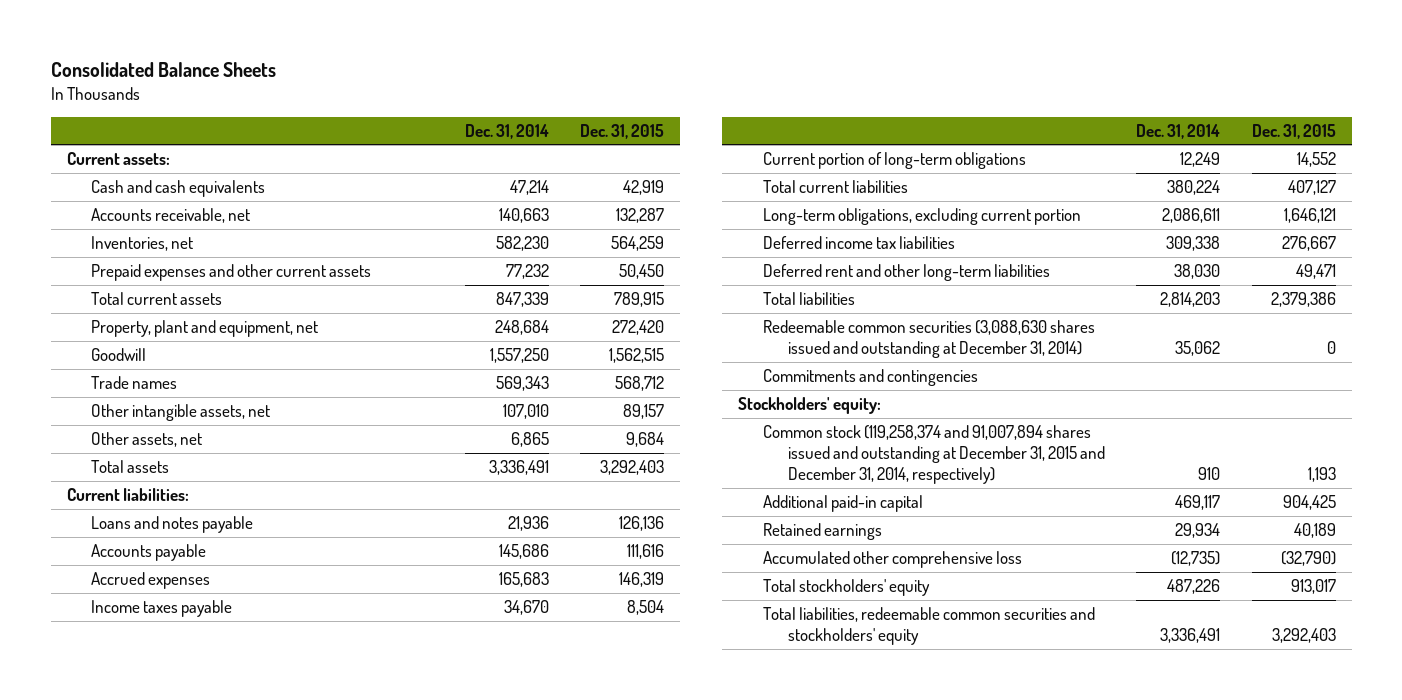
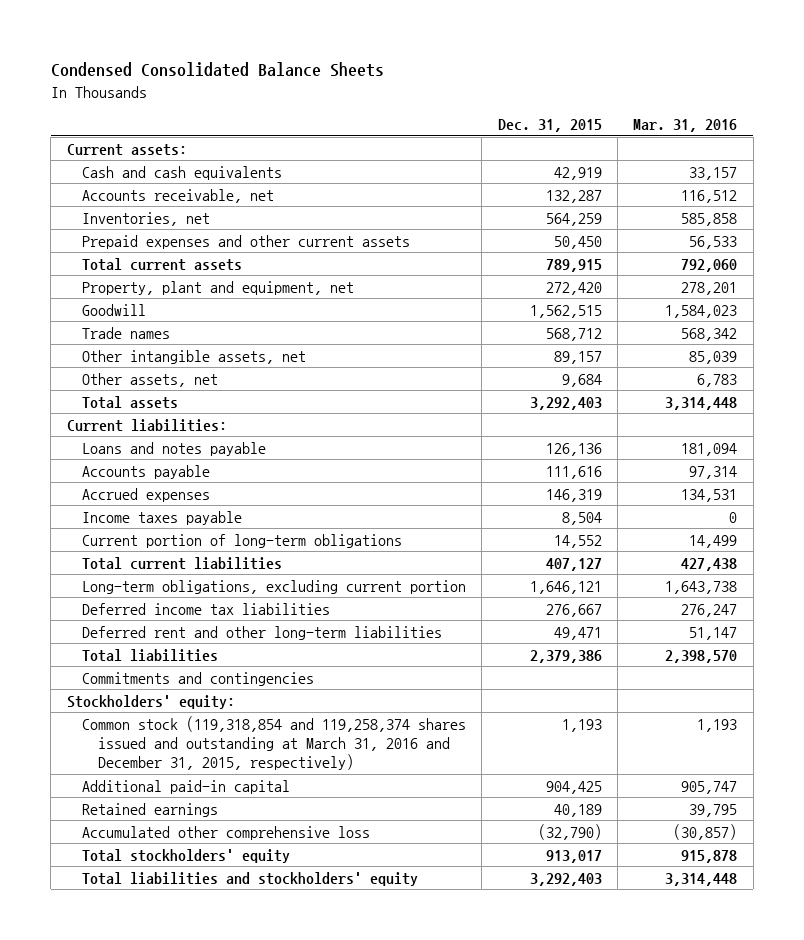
[50,61,276,77] Consolidated Balance Sheets -> [50,62,384,78] Condensed Consolidated Balance Sheets
[464,123,549,139] Dec. 31, 2014 -> none
none -> [633,119,738,133] Mar. 31, 2016
[762,320,1095,359] Redeemable common securities (3,088,630 shares issued and outstanding at December 31, 2014) -> none
[762,425,1105,485] Common stock (119,258,374 and 91,007,894 shares issued and outstanding at December 31, 2015 and December 31, 2014, respectively) -> [82,715,467,771] Common stock (119,318,854 and 119,258,374 shares issued and outstanding at March 31, 2016 and December 31, 2015, respectively)
[762,607,1095,646] Total liabilities, redeemable common securities and stockholders' equity -> [82,871,419,886] Total liabilities and stockholders' equity

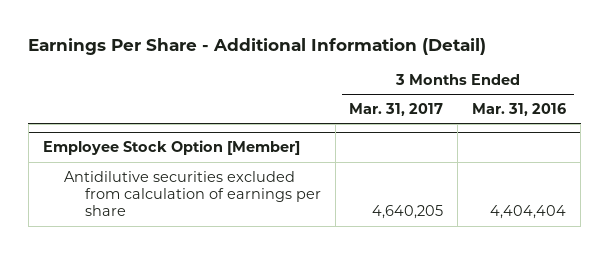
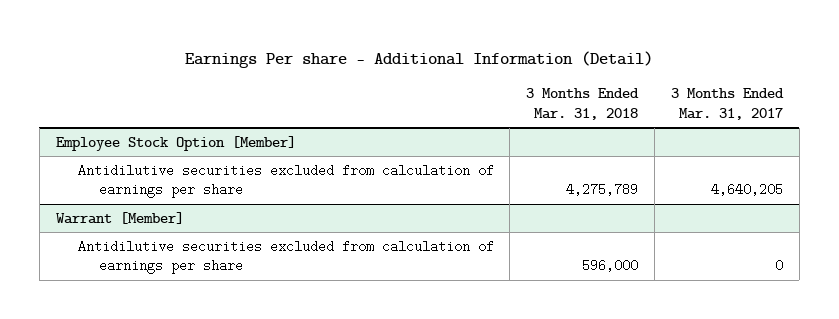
[28,37,487,55] Earnings Per Share - Additional Information (Detail) -> [185,50,654,68] Earnings Per share - Additional Information (Detail)
[472,102,567,116] Mar. 31, 2016 -> none
none -> [526,88,640,120] 3 Months Ended Mar. 31, 2018
none -> [55,211,184,224] Warrant [Member]
none -> [77,239,494,275] Antidilutive securities excluded from calculation of earnings per share

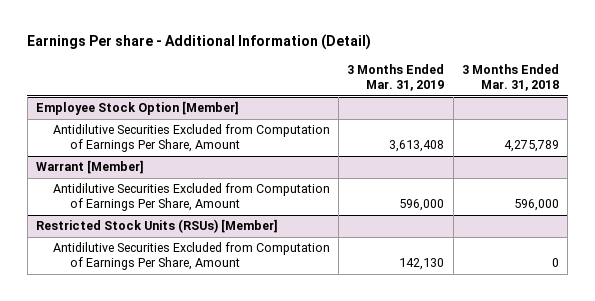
[671,88,785,120] 3 Months Ended Mar. 31, 2017 -> none
none -> [347,63,445,91] 3 Months Ended Mar. 31, 2019
[77,163,494,199] Antidilutive securities excluded from calculation of earnings per share -> [52,124,330,153] Antidilutive Securities Excluded from Computation of Earnings Per Share, Amount
[77,239,494,275] Antidilutive securities excluded from calculation of earnings per share -> [52,183,330,212] Antidilutive Securities Excluded from Computation of Earnings Per Share, Amount
none -> [35,219,278,234] Restricted Stock Units (RSUs) [Member]
none -> [52,242,330,271] Antidilutive Securities Excluded from Computation of Earnings Per Share, Amount

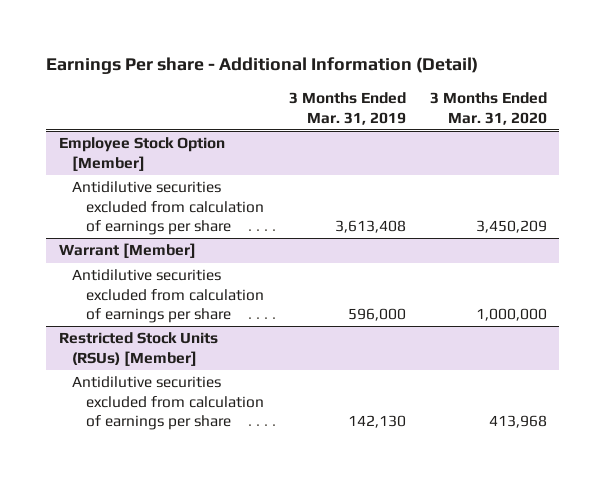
[462,63,560,91] 3 Months Ended Mar. 31, 2018 -> none
none -> [430,92,548,125] 3 Months Ended Mar. 31, 2020
[52,124,330,153] Antidilutive Securities Excluded from Computation of Earnings Per Share, Amount -> [72,181,265,235] Antidilutive securities excluded from calculation of earnings per share
[52,183,330,212] Antidilutive Securities Excluded from Computation of Earnings Per Share, Amount -> [72,269,265,323] Antidilutive securities excluded from calculation of earnings per share
[52,242,330,271] Antidilutive Securities Excluded from Computation of Earnings Per Share, Amount -> [72,376,265,430] Antidilutive securities excluded from calculation of earnings per share

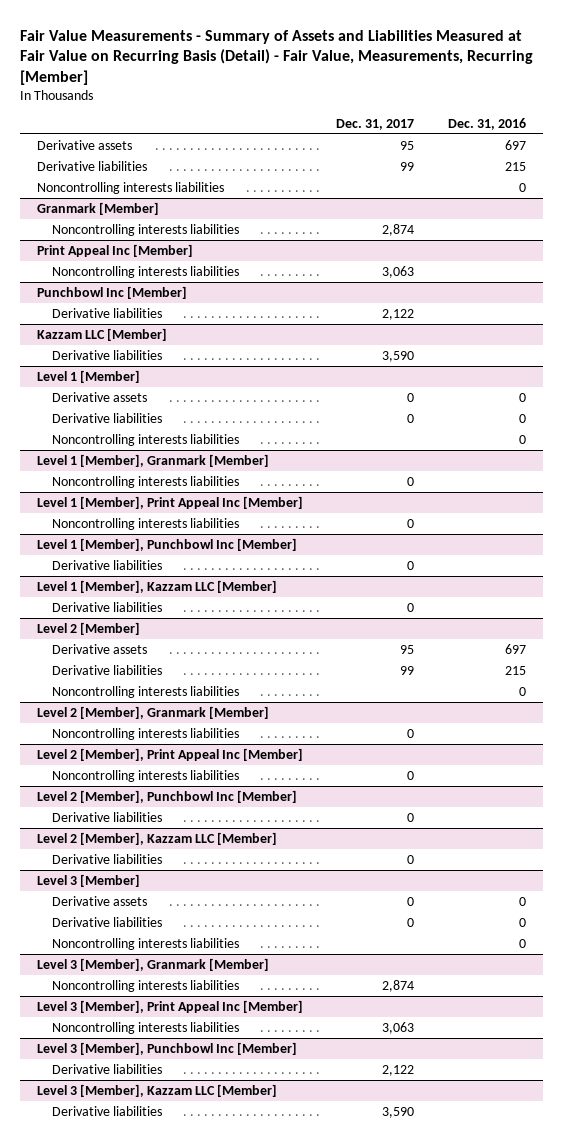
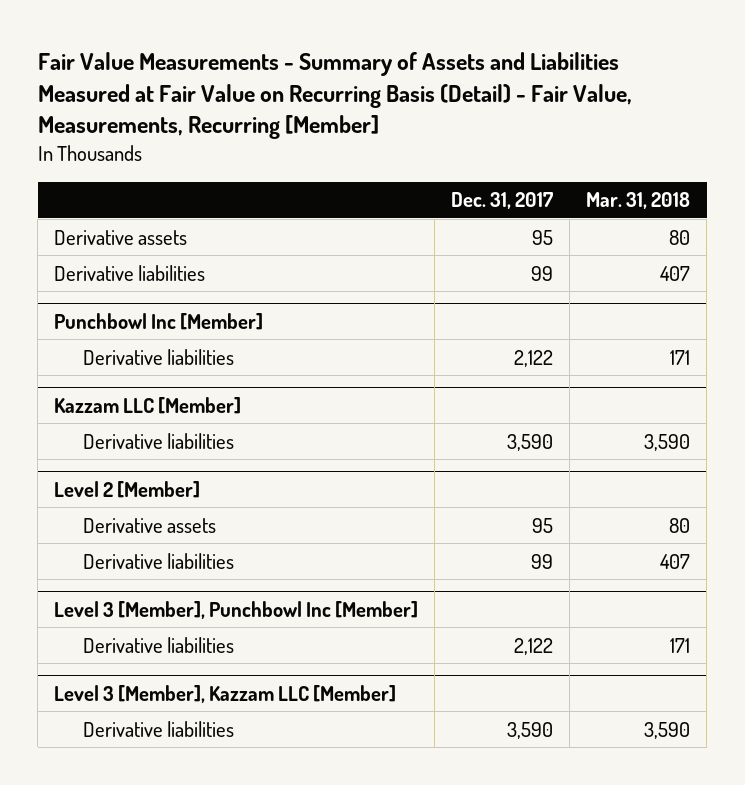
[447,117,526,130] Dec. 31, 2016 -> none
none -> [586,192,691,210] Mar. 31, 2018
[36,181,224,194] Noncontrolling interests liabilities -> none
[36,201,159,215] Granmark [Member] -> none
[51,223,239,236] Noncontrolling interests liabilities -> none
[36,243,193,257] Print Appeal Inc [Member] -> none
[51,265,239,278] Noncontrolling interests liabilities -> none
[36,369,140,383] Level 1 [Member] -> none
[51,391,147,402] Derivative assets -> none
[51,412,162,423] Derivative liabilities -> none
[51,433,239,446] Noncontrolling interests liabilities -> none
[36,453,269,467] Level 1 [Member], Granmark [Member] -> none
[51,475,239,488] Noncontrolling interests liabilities -> none
[36,495,303,509] Level 1 [Member], Print Appeal Inc [Member] -> none
[51,517,239,530] Noncontrolling interests liabilities -> none
[36,537,297,551] Level 1 [Member], Punchbowl Inc [Member] -> none
[51,559,162,570] Derivative liabilities -> none
[36,579,277,593] Level 1 [Member], Kazzam LLC [Member] -> none
[51,601,162,612] Derivative liabilities -> none
[51,685,239,698] Noncontrolling interests liabilities -> none
[36,705,269,719] Level 2 [Member], Granmark [Member] -> none
[51,727,239,740] Noncontrolling interests liabilities -> none
[36,747,303,761] Level 2 [Member], Print Appeal Inc [Member] -> none
[51,769,239,782] Noncontrolling interests liabilities -> none
[36,789,297,803] Level 2 [Member], Punchbowl Inc [Member] -> none
[51,811,162,822] Derivative liabilities -> none
[36,831,277,845] Level 2 [Member], Kazzam LLC [Member] -> none
[51,853,162,864] Derivative liabilities -> none
[36,873,140,887] Level 3 [Member] -> none
[51,895,147,906] Derivative assets -> none
[51,916,162,927] Derivative liabilities -> none
[51,937,239,950] Noncontrolling interests liabilities -> none
[36,957,269,971] Level 3 [Member], Granmark [Member] -> none
[51,979,239,992] Noncontrolling interests liabilities -> none
[36,999,303,1013] Level 3 [Member], Print Appeal Inc [Member] -> none
[51,1021,239,1034] Noncontrolling interests liabilities -> none

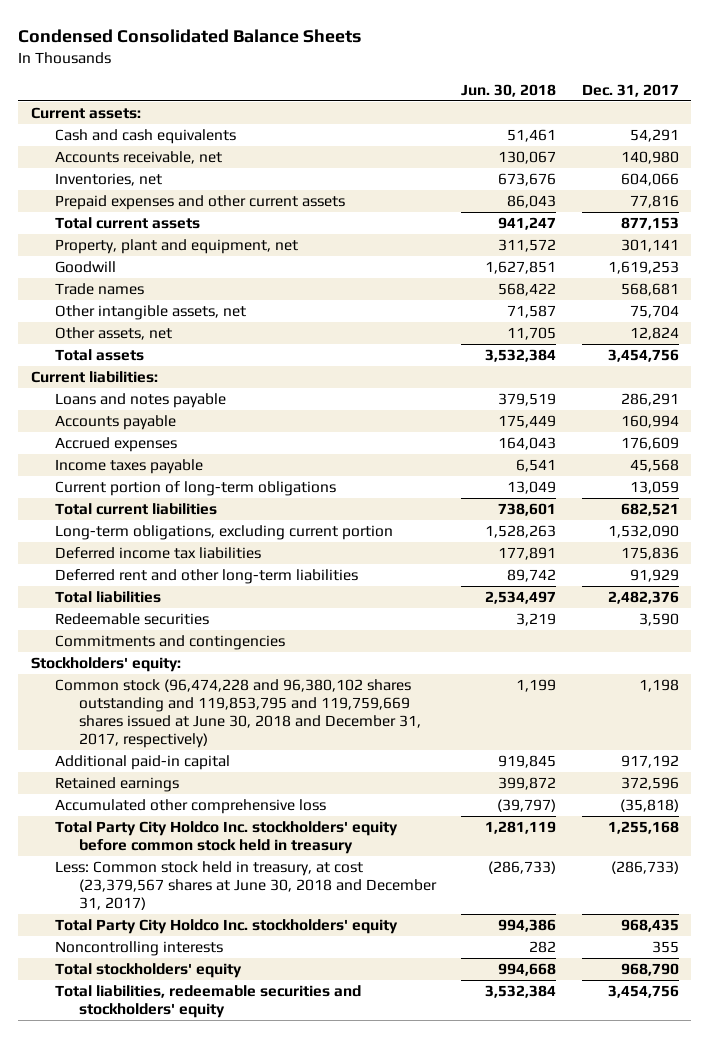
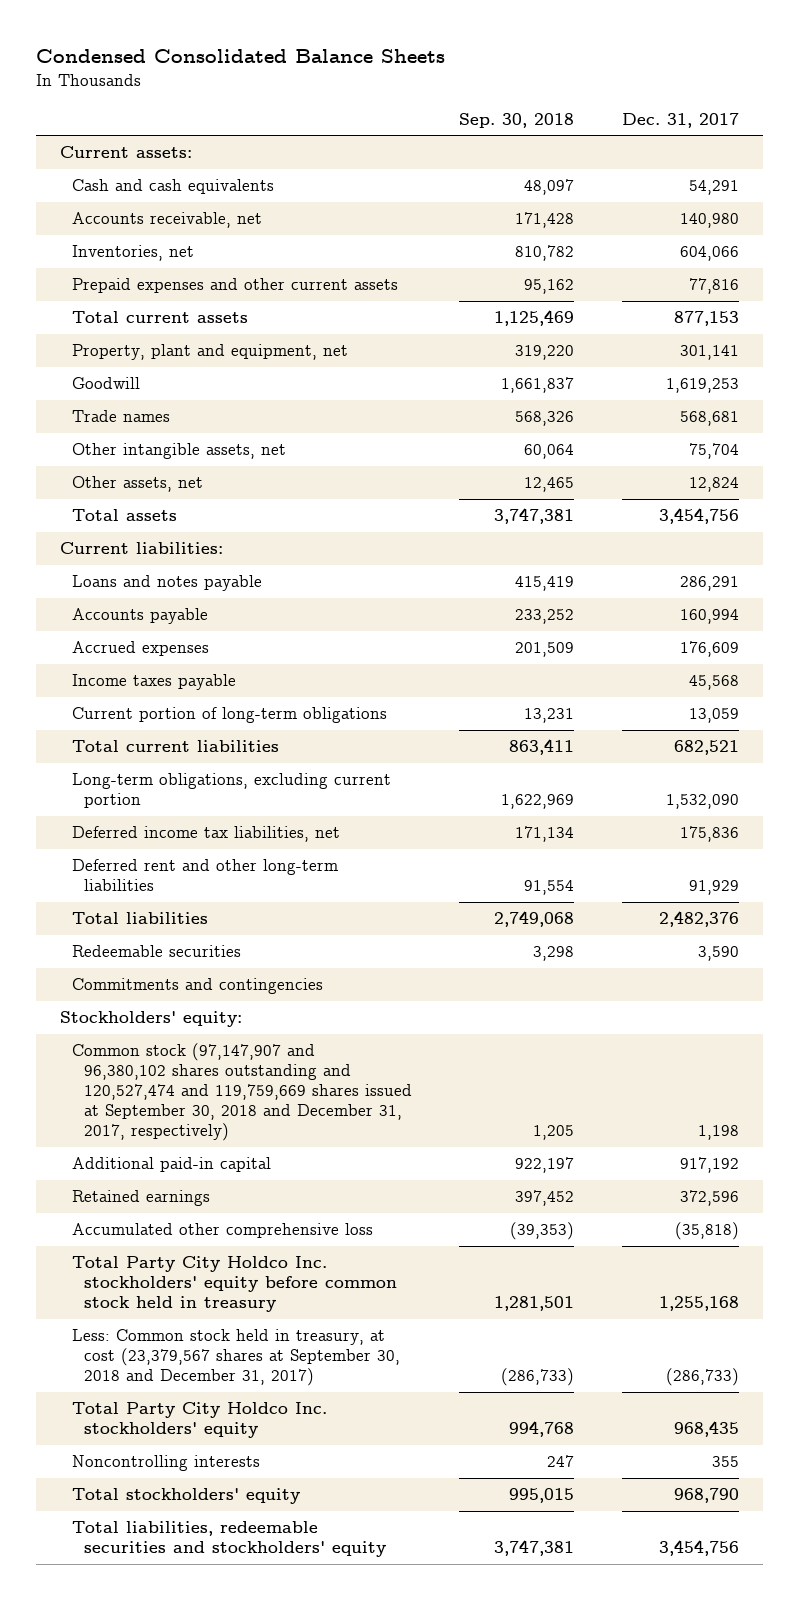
[461,83,557,97] Jun. 30, 2018 -> none
none -> [459,112,575,128] Sep. 30, 2018
[54,547,261,560] Deferred income tax liabilities -> [71,826,340,843] Deferred income tax liabilities, net
[54,679,422,749] Common stock (96,474,228 and 96,380,102 shares outstanding and 119,853,795 and 119,759,669 shares issued at June 30, 2018 and December 31, 2017, respectively) -> [71,1043,413,1142] Common stock (97,147,907 and 96,380,102 shares outstanding and 120,527,474 and 119,759,669 shares issued at September 30, 2018 and December 31, 2017, respectively)
[54,861,438,911] Less: Common stock held in treasury, at cost (23,379,567 shares at June 30, 2018 and December 31, 2017) -> [71,1329,401,1387] Less: Common stock held in treasury, at cost (23,379,567 shares at September 30, 2018 and December 31, 2017)

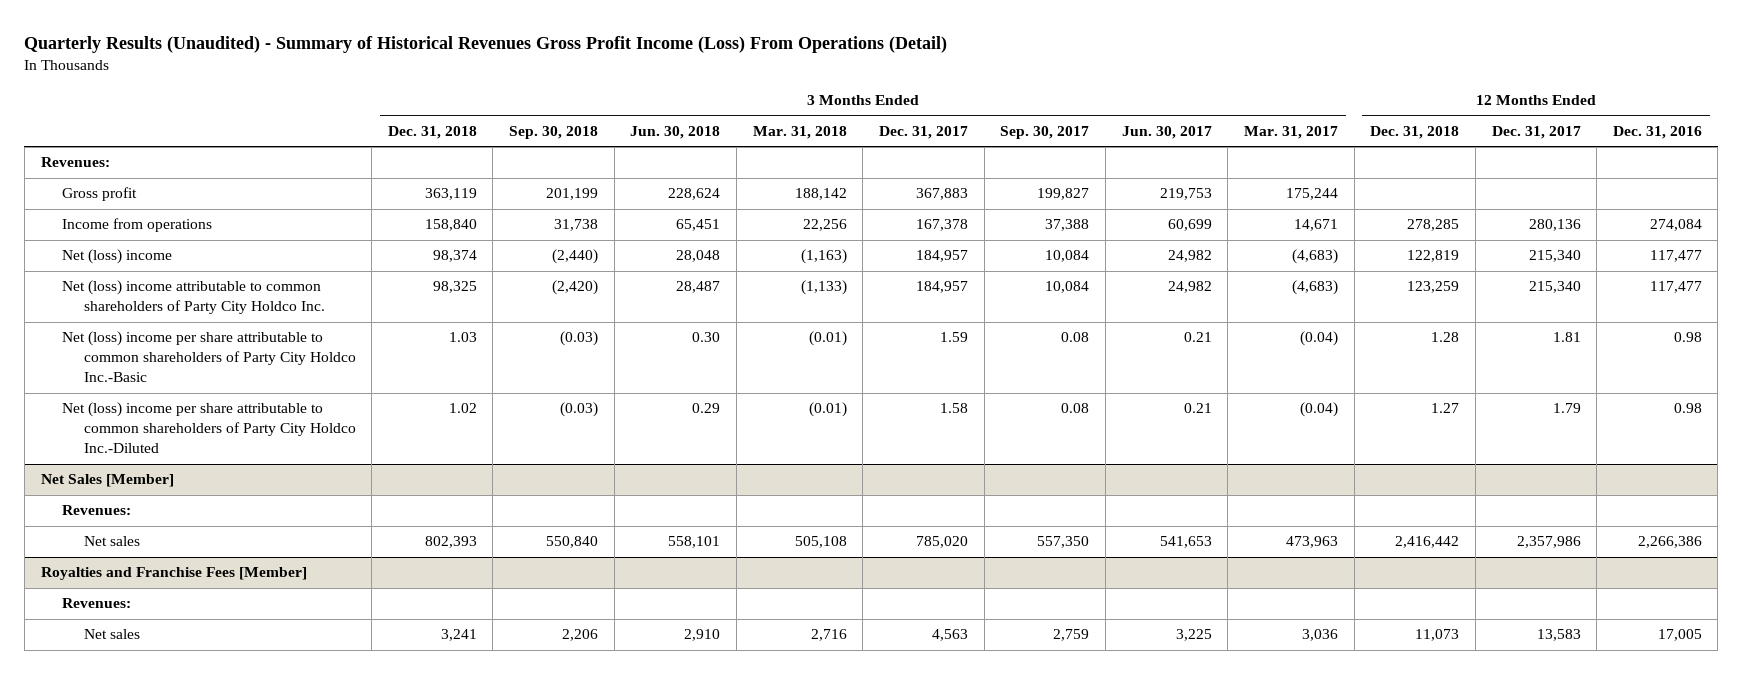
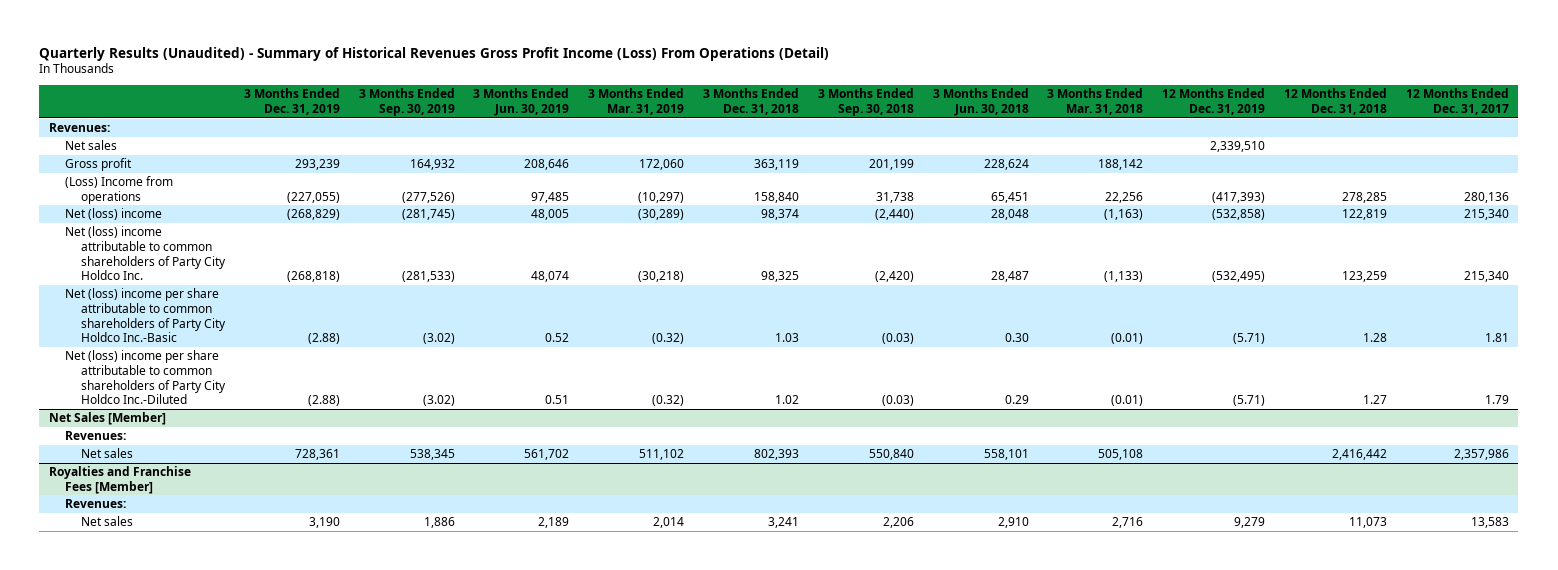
[879,126,969,140] Dec. 31, 2017 -> none
[1000,126,1090,140] Sep. 30, 2017 -> none
[1121,126,1212,140] Jun. 30, 2017 -> none
[1243,126,1338,140] Mar. 31, 2017 -> none
[1612,126,1702,140] Dec. 31, 2016 -> none
none -> [243,88,340,116] 3 Months Ended Dec. 31, 2019
none -> [358,88,455,117] 3 Months Ended Sep. 30, 2019
none -> [473,88,570,117] 3 Months Ended Jun. 30, 2019
none -> [588,88,685,116] 3 Months Ended Mar. 31, 2019
none -> [1162,88,1266,116] 12 Months Ended Dec. 31, 2019
none -> [64,140,117,151] Net sales
[62,218,213,233] Income from operations -> [64,176,173,204] (Loss) Income from operations

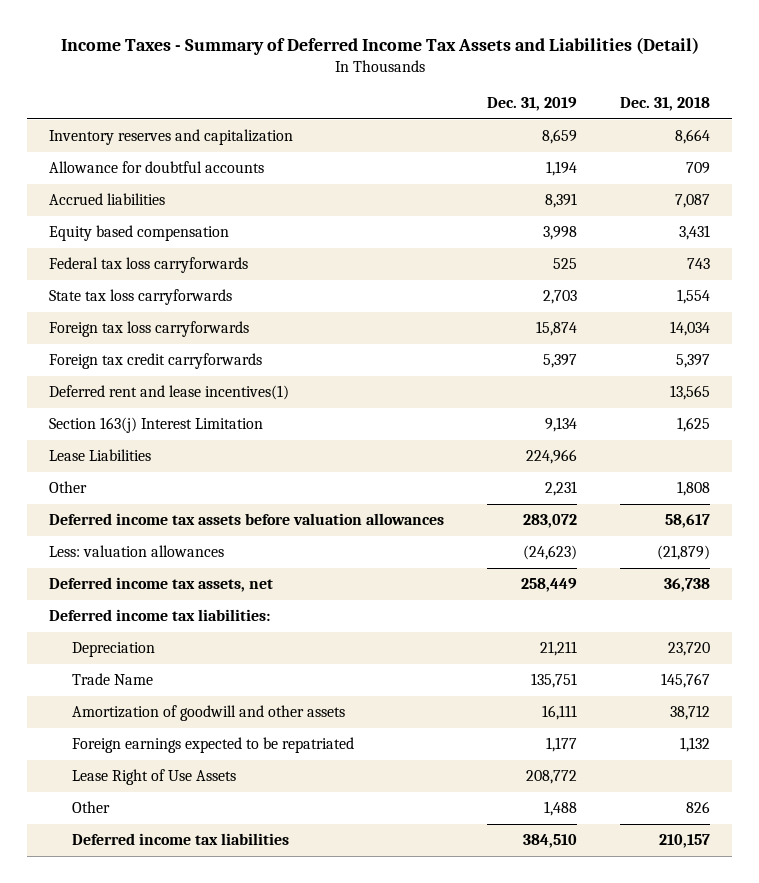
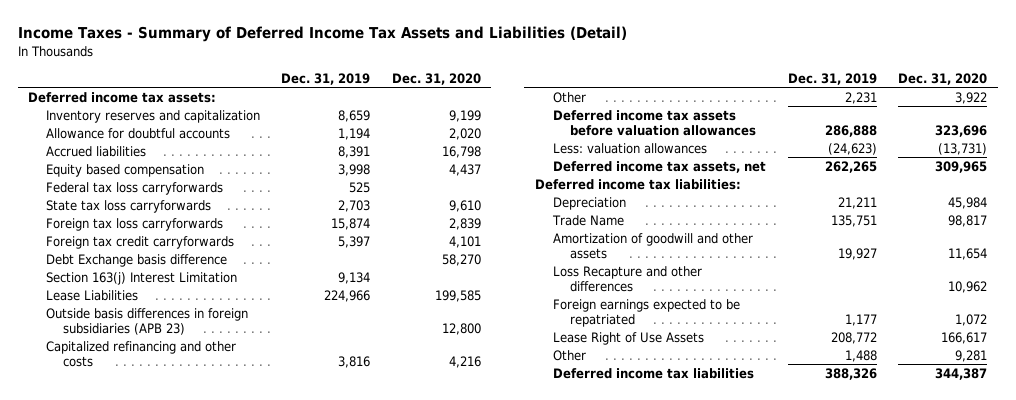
[620,97,711,112] Dec. 31, 2018 -> none
none -> [391,72,481,85] Dec. 31, 2020
none -> [28,91,217,103] Deferred income tax assets:
[49,385,290,401] Deferred rent and lease incentives(1) -> none
none -> [45,253,227,267] Debt Exchange basis difference
none -> [45,307,248,336] Outside basis differences in foreign subsidiaries (APB 23)
none -> [45,340,236,368] Capitalized refinancing and other costs
[523,514,578,529] 283,072 -> [825,125,878,138] 286,888
[521,578,578,593] 258,449 -> [825,160,878,173] 262,265
[542,705,578,721] 16,111 -> [838,248,878,261] 19,927
none -> [552,265,702,293] Loss Recapture and other differences
[523,834,578,849] 384,510 -> [825,367,878,380] 388,326

